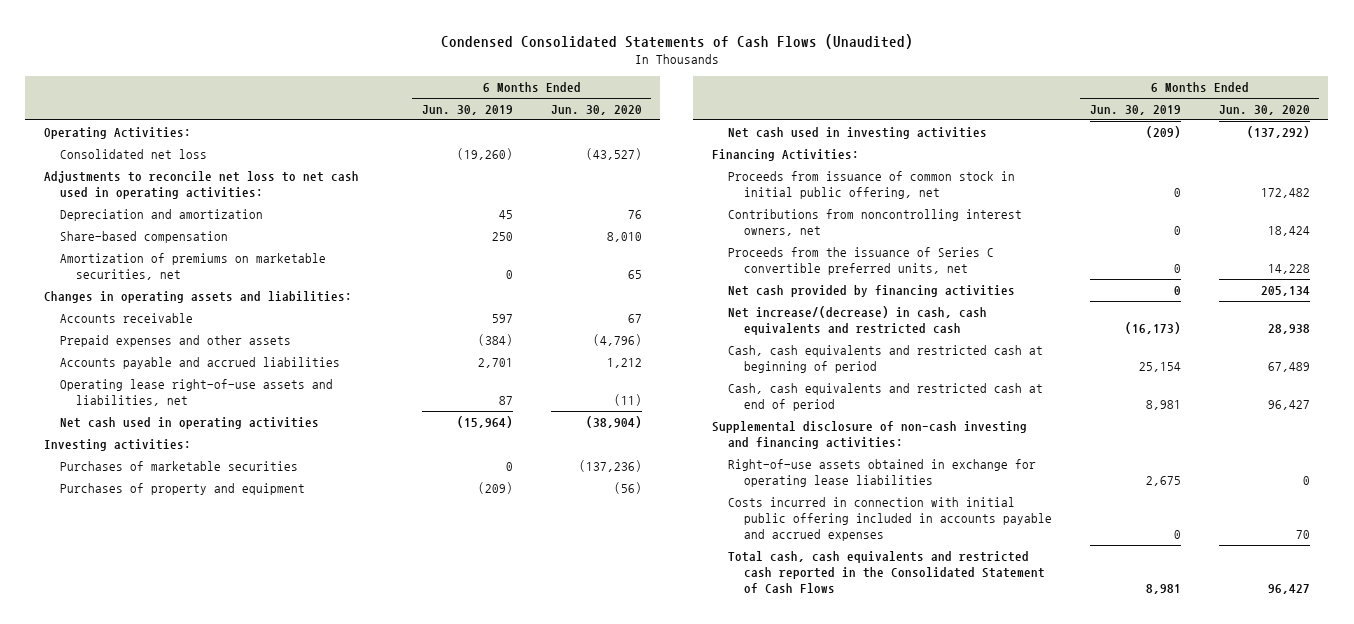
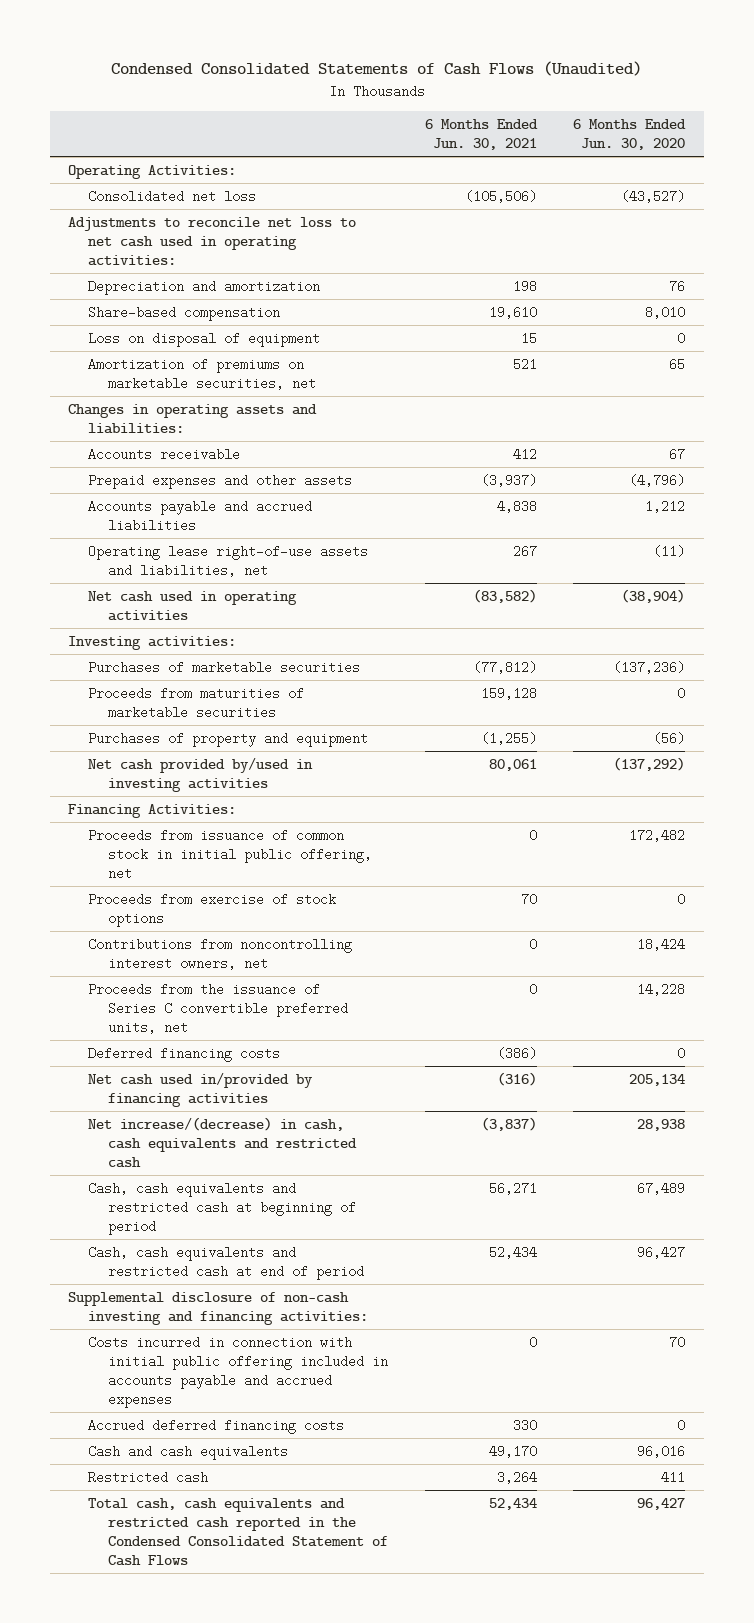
[421,105,513,116] Jun. 30, 2019 -> none
none -> [424,119,538,151] 6 Months Ended Jun. 30, 2021
none -> [88,331,321,347] Loss on disposal of equipment
none -> [88,686,305,719] Proceeds from maturities of marketable securities
[728,127,988,140] Net cash used in investing activities -> [88,756,314,792] Net cash provided by/used in investing activities
none -> [88,892,337,927] Proceeds from exercise of stock options
none -> [88,1046,281,1062] Deferred financing costs
[728,285,1016,298] Net cash provided by financing activities -> [88,1071,314,1107] Net cash used in/provided by financing activities
[728,459,1037,488] Right-of-use assets obtained in exchange for operating lease liabilities -> none
none -> [88,1418,345,1434] Accrued deferred financing costs
none -> [88,1444,289,1460] Cash and cash equivalents
none -> [88,1470,209,1484] Restricted cash
[728,551,1045,594] Total cash, cash equivalents and restricted cash reported in the Consolidated Statement of Cash Flows -> [88,1497,389,1566] Total cash, cash equivalents and restricted cash reported in the Condensed Consolidated Statement of Cash Flows

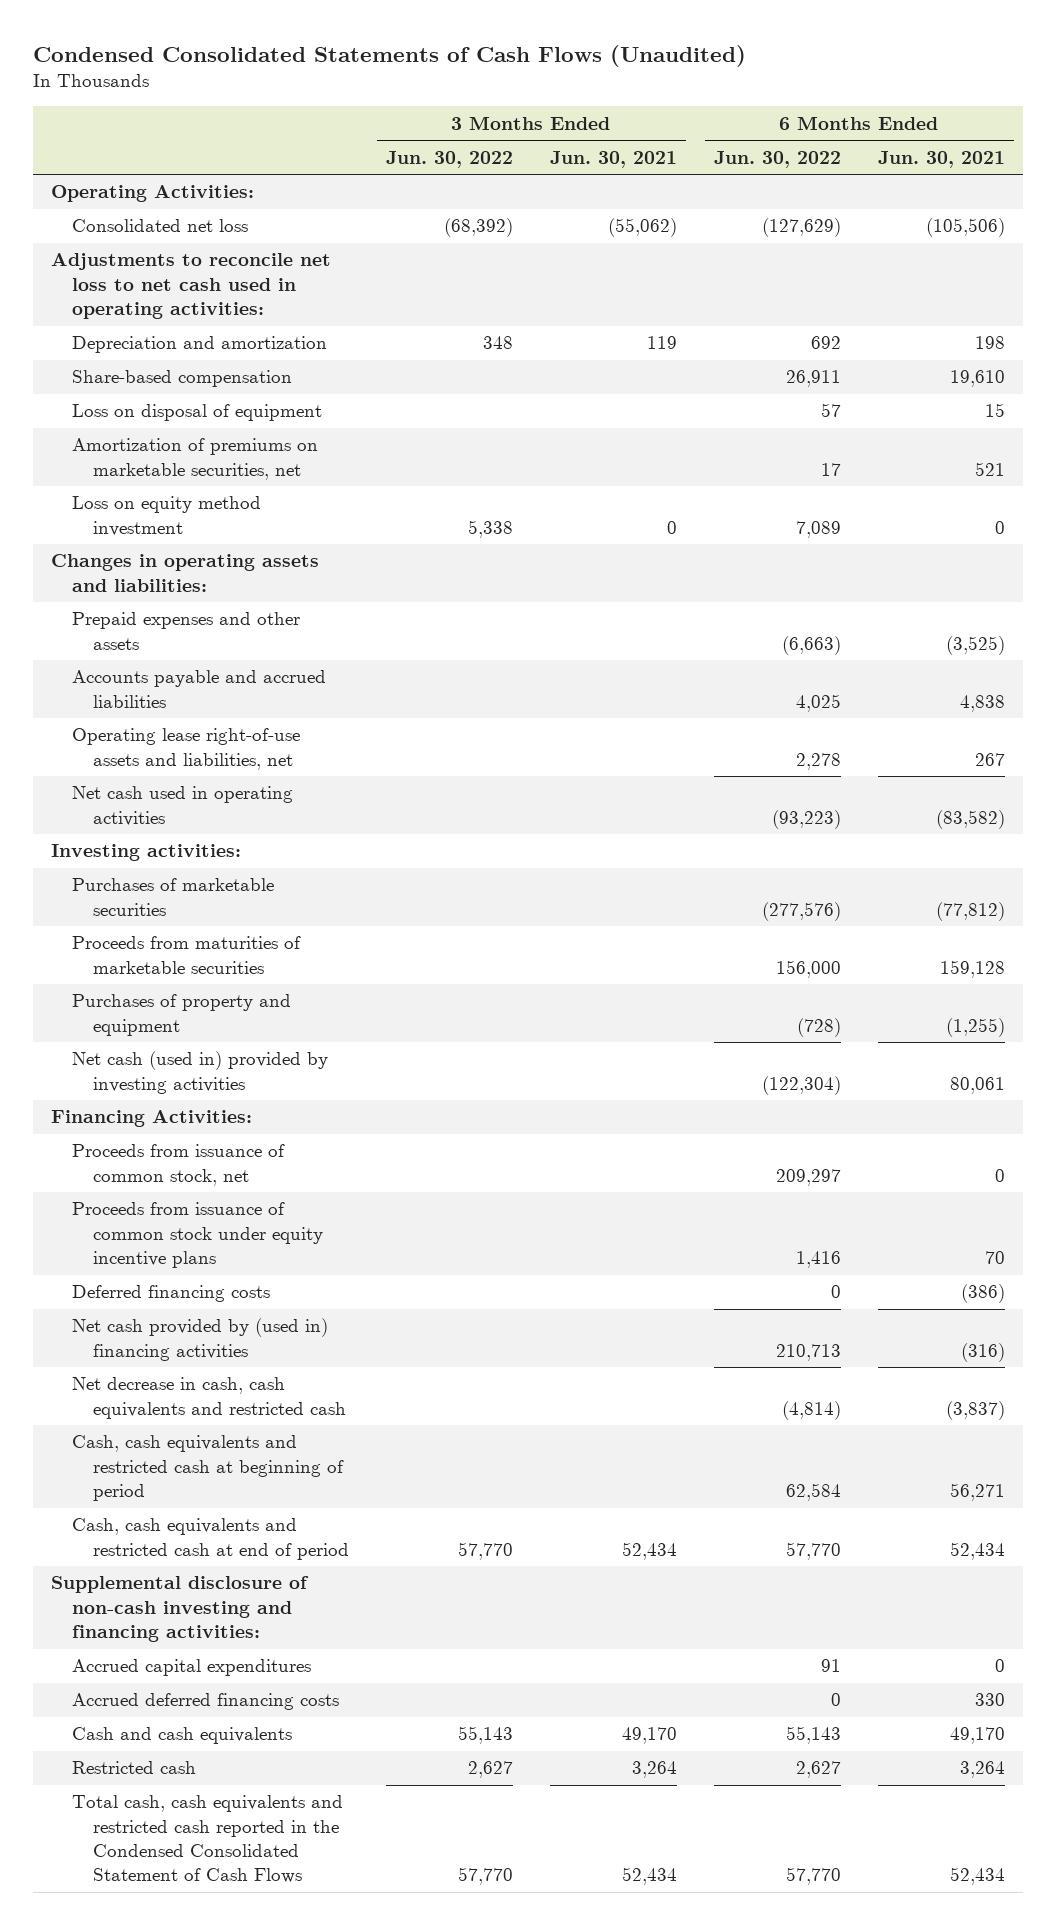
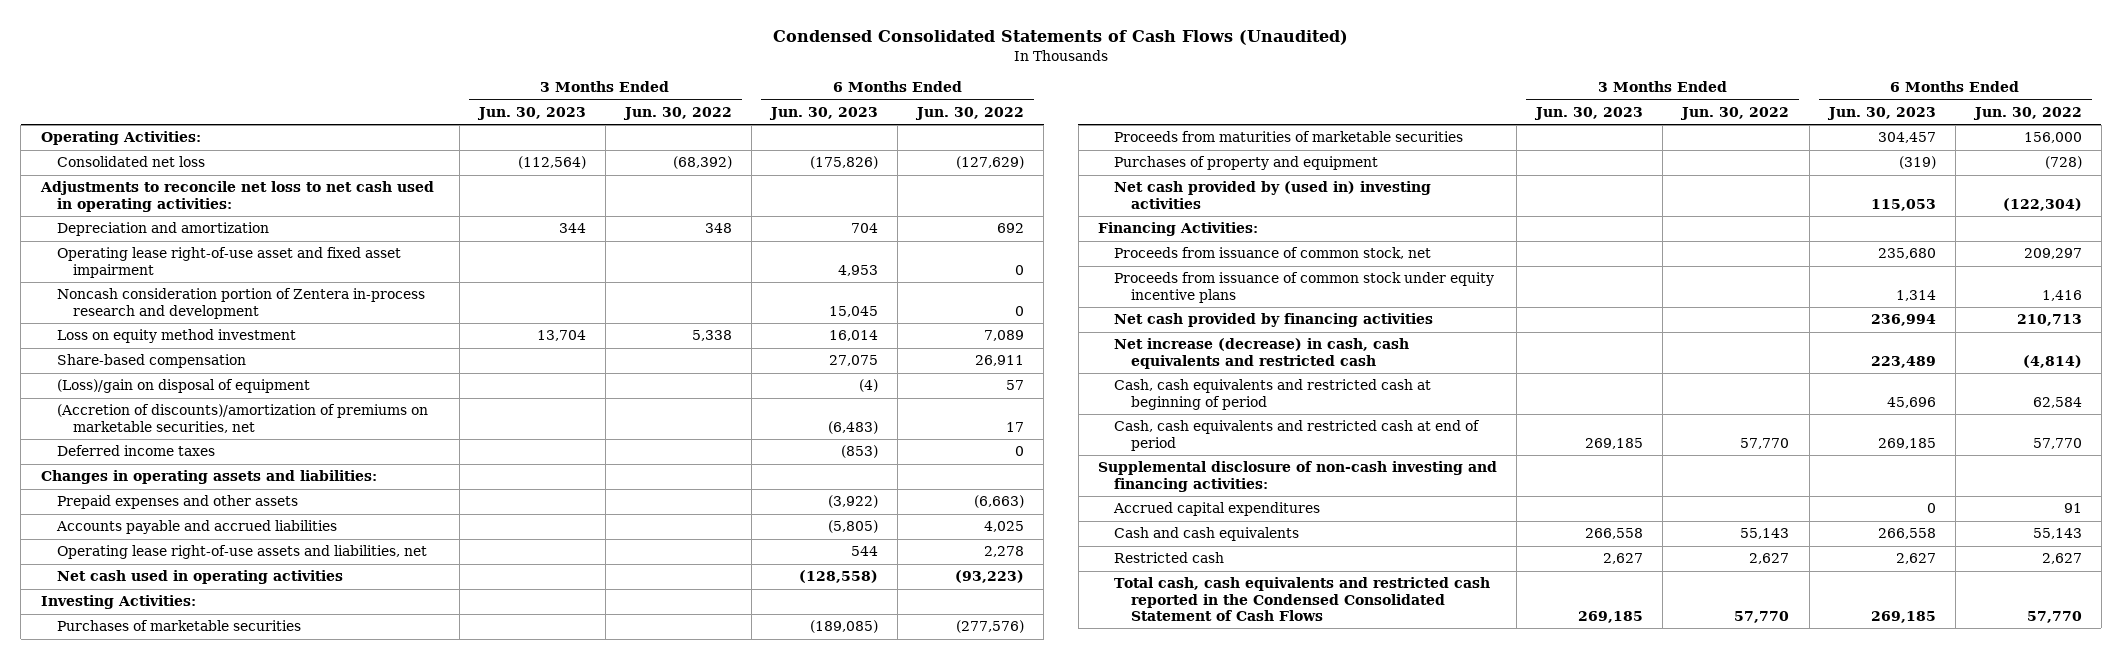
[549,150,677,168] Jun. 30, 2021 -> none
[877,150,1005,168] Jun. 30, 2021 -> none
none -> [476,106,586,120] Jun. 30, 2023
none -> [769,106,879,120] Jun. 30, 2023
[72,404,323,422] Loss on disposal of equipment -> none
[72,438,319,480] Amortization of premiums on marketable securities, net -> none
none -> [56,247,401,278] Operating lease right-of-use asset and fixed asset impairment
none -> [56,288,425,319] Noncash consideration portion of Zentera in-process research and development
[72,370,293,388] Share-based compensation -> [56,354,246,369] Share-based compensation
none -> [56,379,310,394] (Loss)/gain on disposal of equipment
none -> [56,404,428,433] (Accretion of discounts)/amortization of premiums on marketable securities, net
none -> [56,445,215,457] Deferred income taxes
[51,844,242,862] Investing activities: -> [40,595,196,610] Investing Activities:
[72,1051,329,1094] Net cash (used in) provided by investing activities -> [1114,181,1432,209] Net cash provided by (used in) investing activities
[72,1285,271,1303] Deferred financing costs -> none
[72,1318,329,1361] Net cash provided by (used in) financing activities -> [1114,313,1434,328] Net cash provided by financing activities
[72,1377,347,1419] Net decrease in cash, cash equivalents and restricted cash -> [1114,338,1410,369] Net increase (decrease) in cash, cash equivalents and restricted cash
[72,1693,340,1711] Accrued deferred financing costs -> none

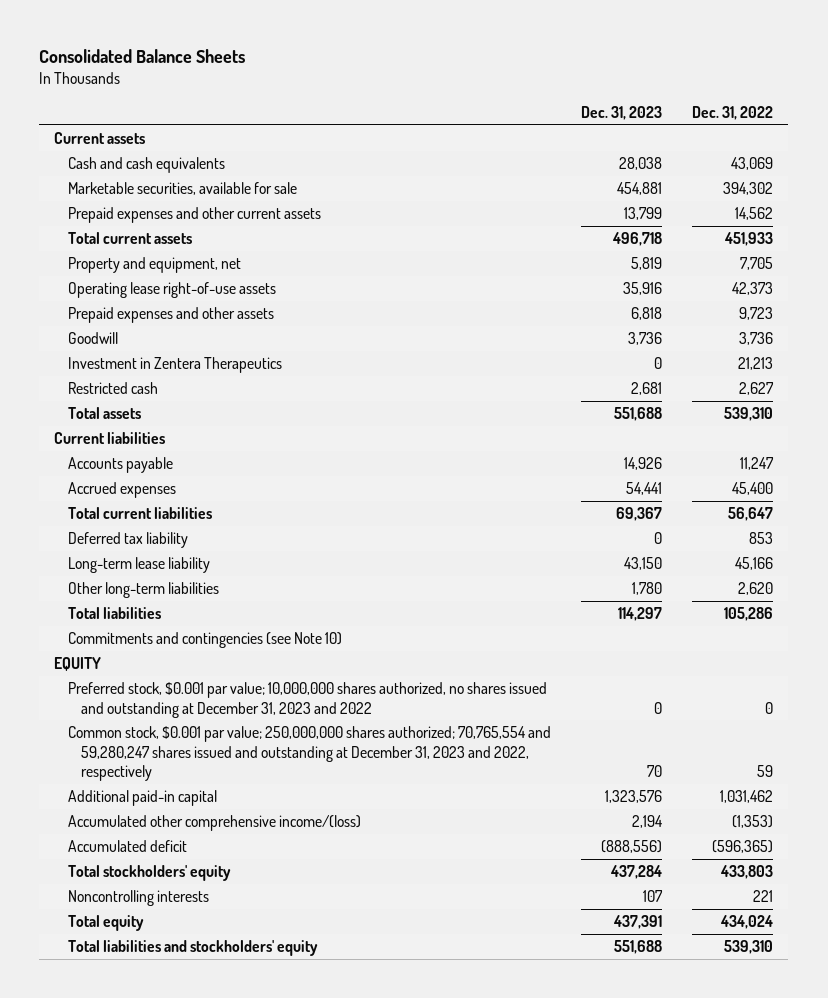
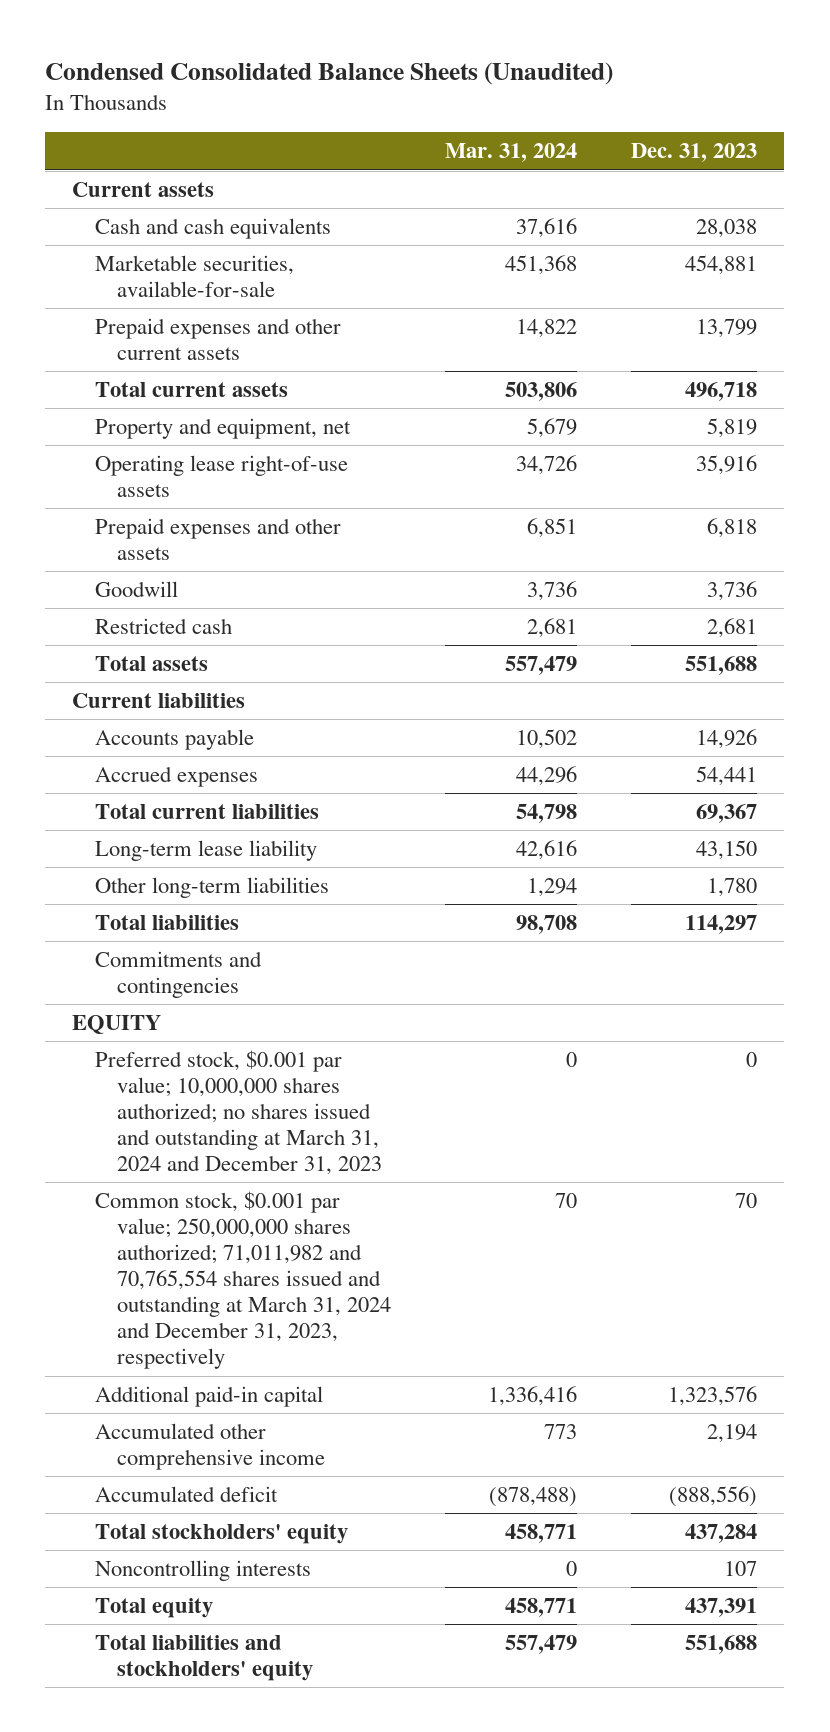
[39,49,246,64] Consolidated Balance Sheets -> [45,62,614,86] Condensed Consolidated Balance Sheets (Unaudited)
[692,105,774,120] Dec. 31, 2022 -> none
none -> [445,143,578,163] Mar. 31, 2024
[67,182,297,196] Marketable securities, available for sale -> [94,255,294,298] Marketable securities, available-for-sale
[67,357,282,374] Investment in Zentera Therapeutics -> none
[67,532,188,549] Deferred tax liability -> none
[67,632,342,649] Commitments and contingencies (see Note 10) -> [94,951,262,999] Commitments and contingencies
[67,682,547,718] Preferred stock, $0.001 par value; 10,000,000 shares authorized, no shares issued and outstanding at December 31, 2023 and 2022 -> [94,1050,383,1176] Preferred stock, $0.001 par value; 10,000,000 shares authorized; no shares issued and outstanding at March 31, 2024 and December 31, 2023
[67,726,551,782] Common stock, $0.001 par value; 250,000,000 shares authorized; 70,765,554 and 59,280,247 shares issued and outstanding at December 31, 2023 and 2022, respectively -> [94,1191,392,1370] Common stock, $0.001 par value; 250,000,000 shares authorized; 71,011,982 and 70,765,554 shares issued and outstanding at March 31, 2024 and December 31, 2023, respectively
[67,815,361,832] Accumulated other comprehensive income/(loss) -> [94,1423,326,1471] Accumulated other comprehensive income

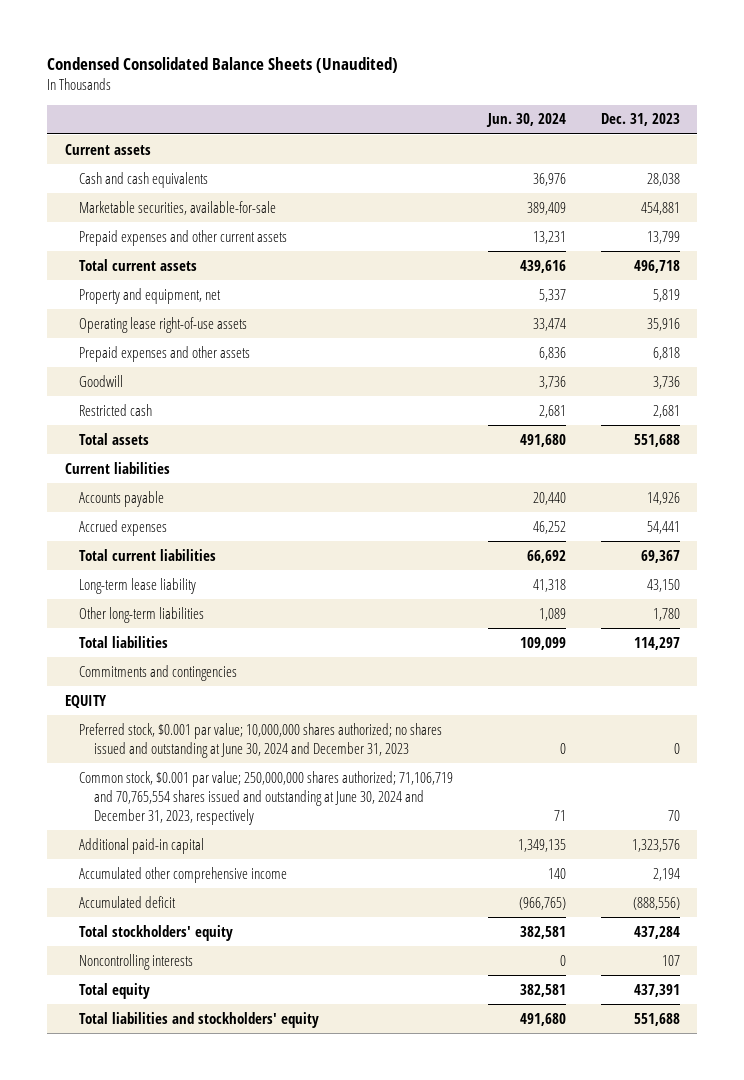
[445,143,578,163] Mar. 31, 2024 -> none
none -> [486,113,567,128] Jun. 30, 2024
[94,1050,383,1176] Preferred stock, $0.001 par value; 10,000,000 shares authorized; no shares issued and outstanding at March 31, 2024 and December 31, 2023 -> [79,722,443,758] Preferred stock, $0.001 par value; 10,000,000 shares authorized; no shares issued and outstanding at June 30, 2024 and December 31, 2023
[94,1191,392,1370] Common stock, $0.001 par value; 250,000,000 shares authorized; 71,011,982 and 70,765,554 shares issued and outstanding at March 31, 2024 and December 31, 2023, respectively -> [79,770,454,825] Common stock, $0.001 par value; 250,000,000 shares authorized; 71,106,719 and 70,765,554 shares issued and outstanding at June 30, 2024 and December 31, 2023, respectively

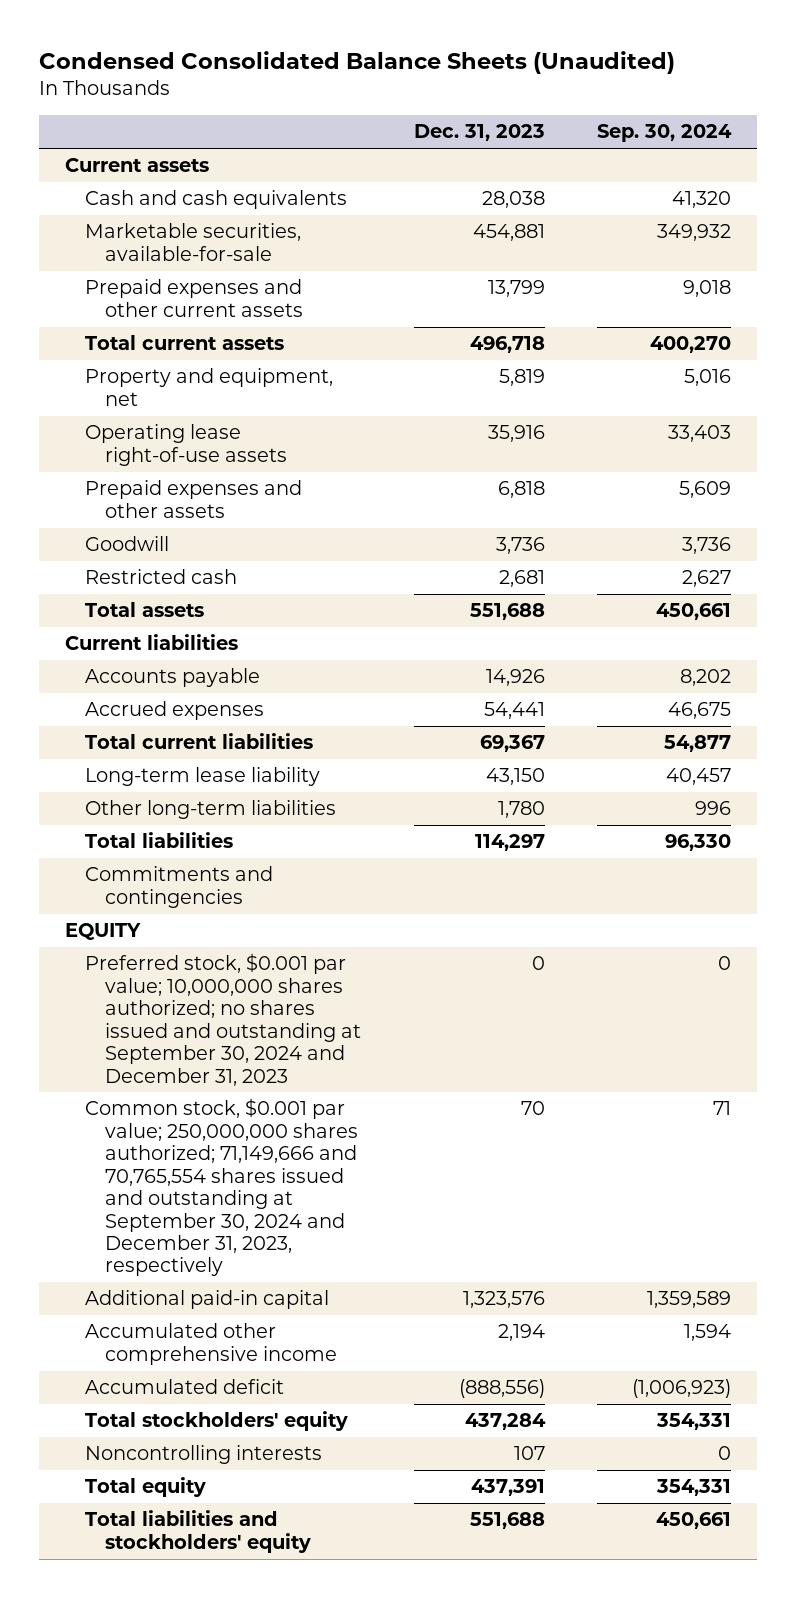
[486,113,567,128] Jun. 30, 2024 -> none
none -> [596,124,732,143] Sep. 30, 2024
[79,722,443,758] Preferred stock, $0.001 par value; 10,000,000 shares authorized; no shares issued and outstanding at June 30, 2024 and December 31, 2023 -> [85,953,362,1086] Preferred stock, $0.001 par value; 10,000,000 shares authorized; no shares issued and outstanding at September 30, 2024 and December 31, 2023
[79,770,454,825] Common stock, $0.001 par value; 250,000,000 shares authorized; 71,106,719 and 70,765,554 shares issued and outstanding at June 30, 2024 and December 31, 2023, respectively -> [85,1098,359,1277] Common stock, $0.001 par value; 250,000,000 shares authorized; 71,149,666 and 70,765,554 shares issued and outstanding at September 30, 2024 and December 31, 2023, respectively

